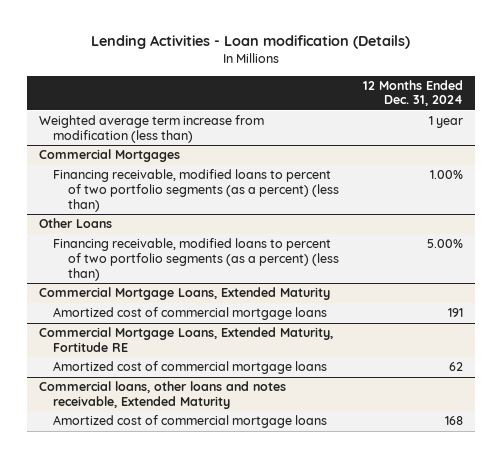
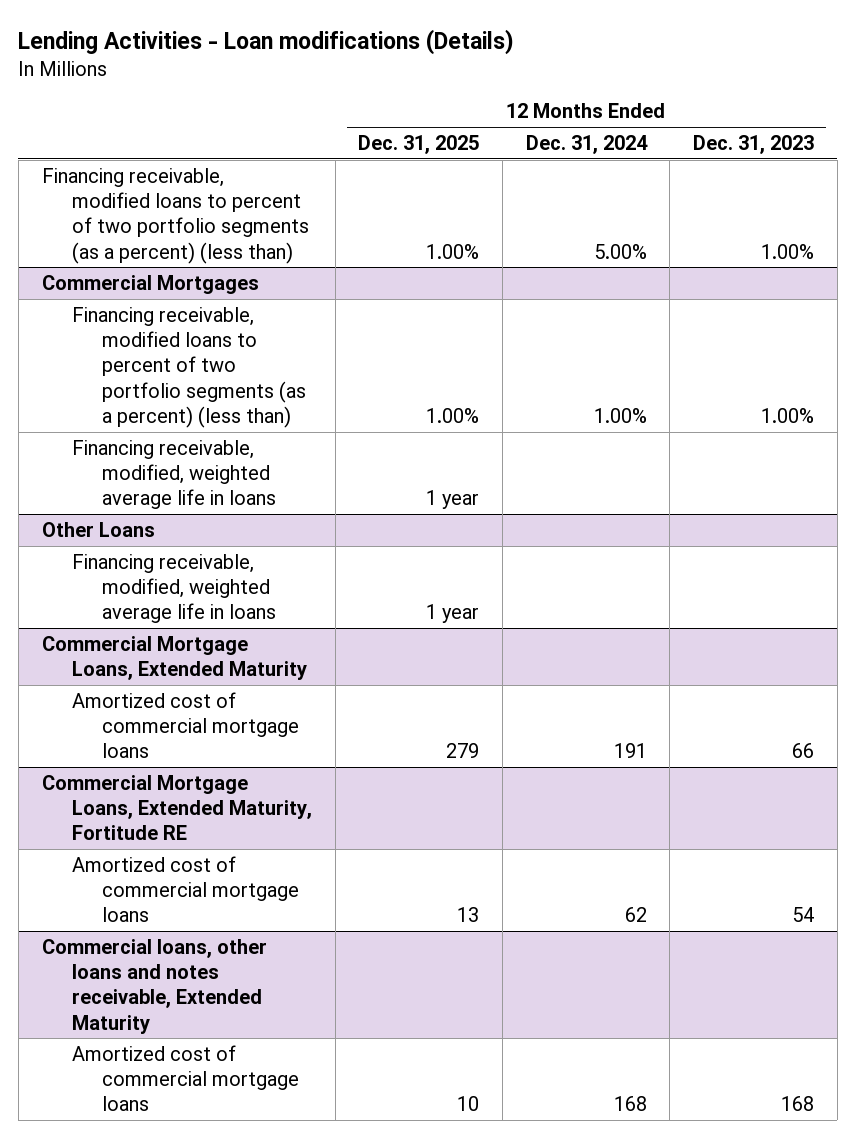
[90,35,410,50] Lending Activities - Loan modification (Details) -> [18,29,515,56] Lending Activities - Loan modifications (Details)
none -> [358,135,480,155] Dec. 31, 2025
none -> [693,135,815,155] Dec. 31, 2023
[38,115,264,143] Weighted average term increase from modification (less than) -> none
none -> [41,167,309,264] Financing receivable, modified loans to percent of two portfolio segments (as a percent) (less than)
none -> [71,439,277,510] Financing receivable, modified, weighted average life in loans
[53,238,340,281] Financing receivable, modified loans to percent of two portfolio segments (as a percent) (less than) -> none
none -> [71,553,277,624] Financing receivable, modified, weighted average life in loans

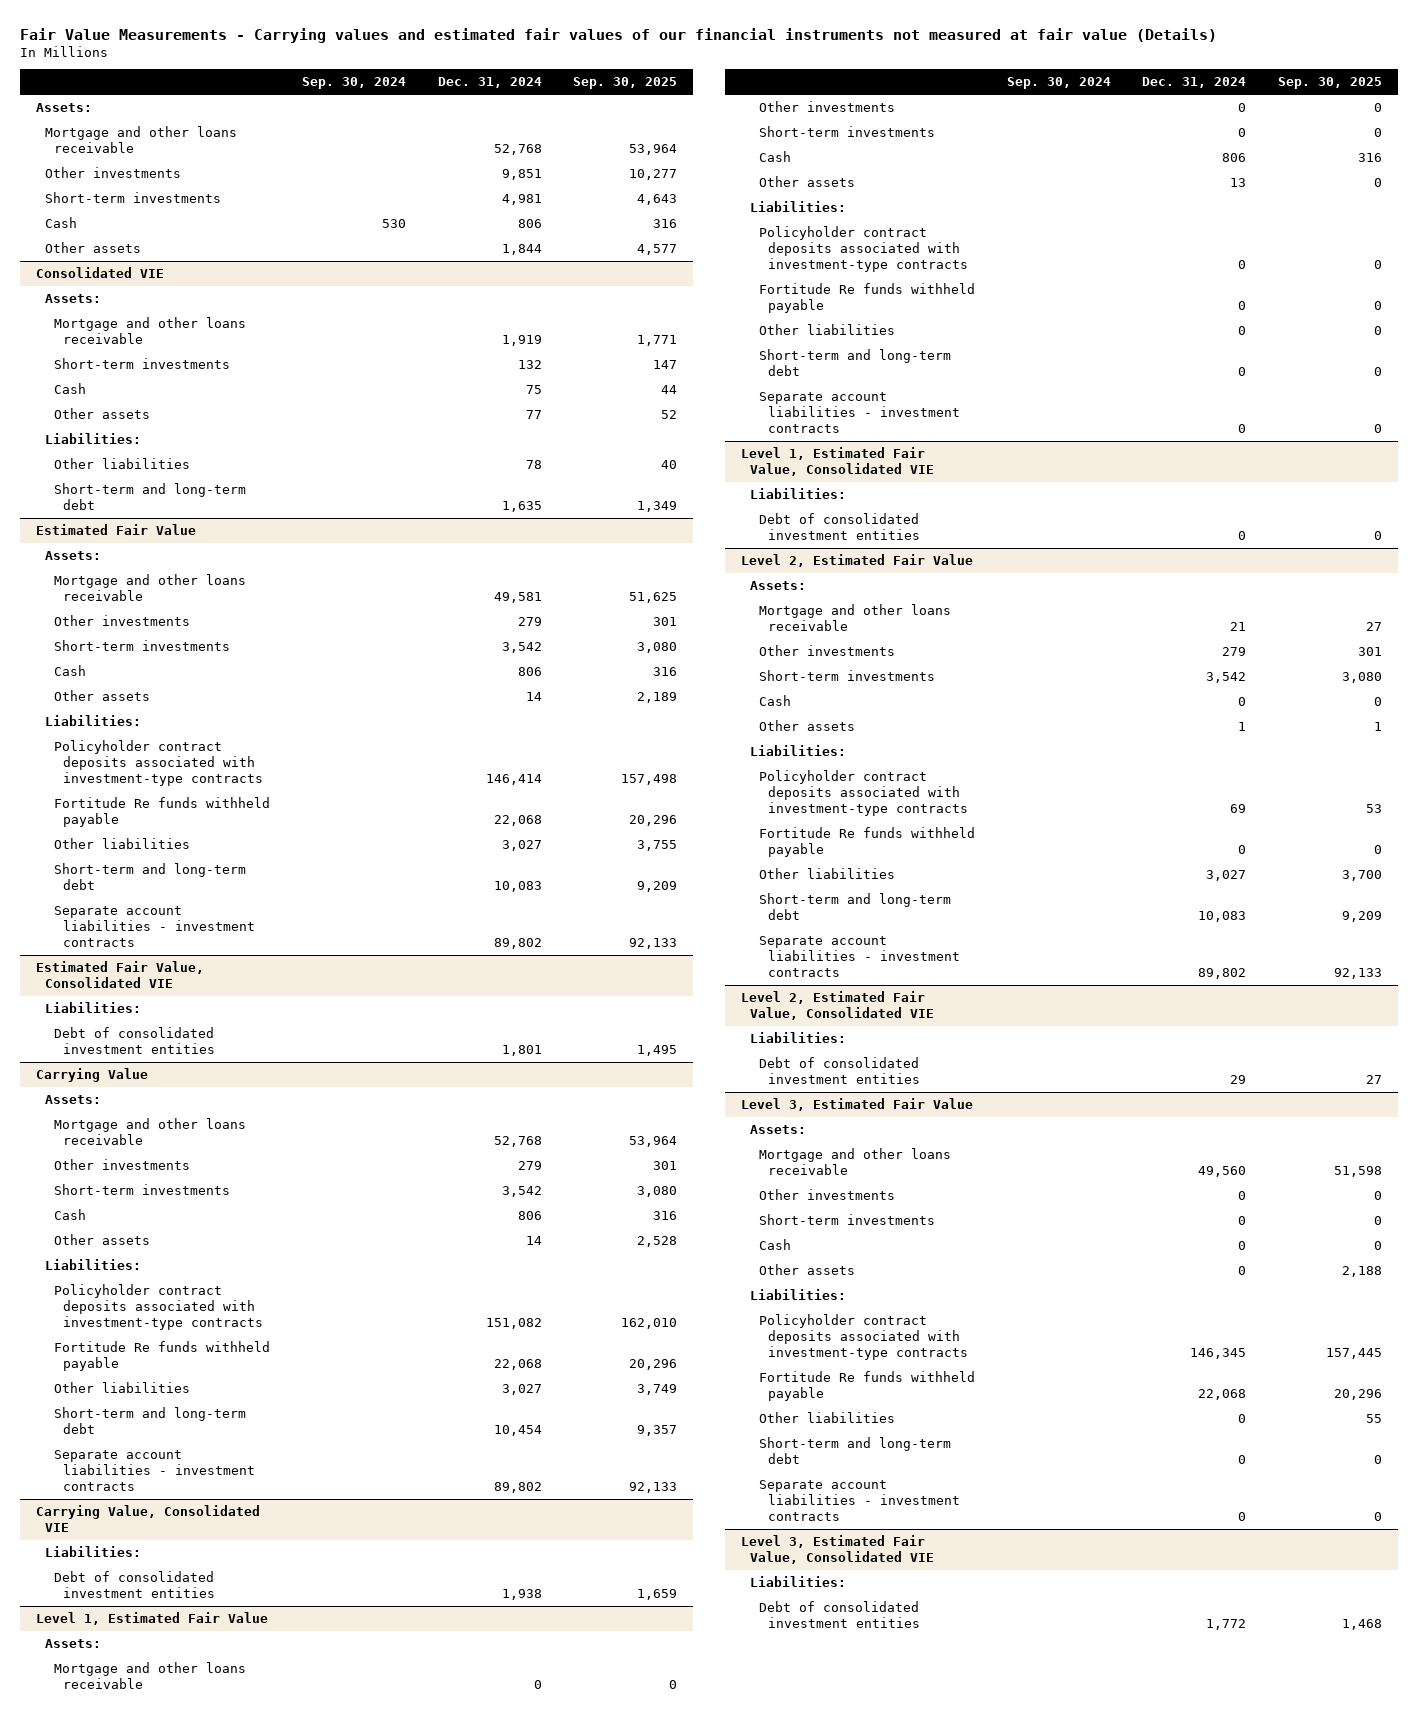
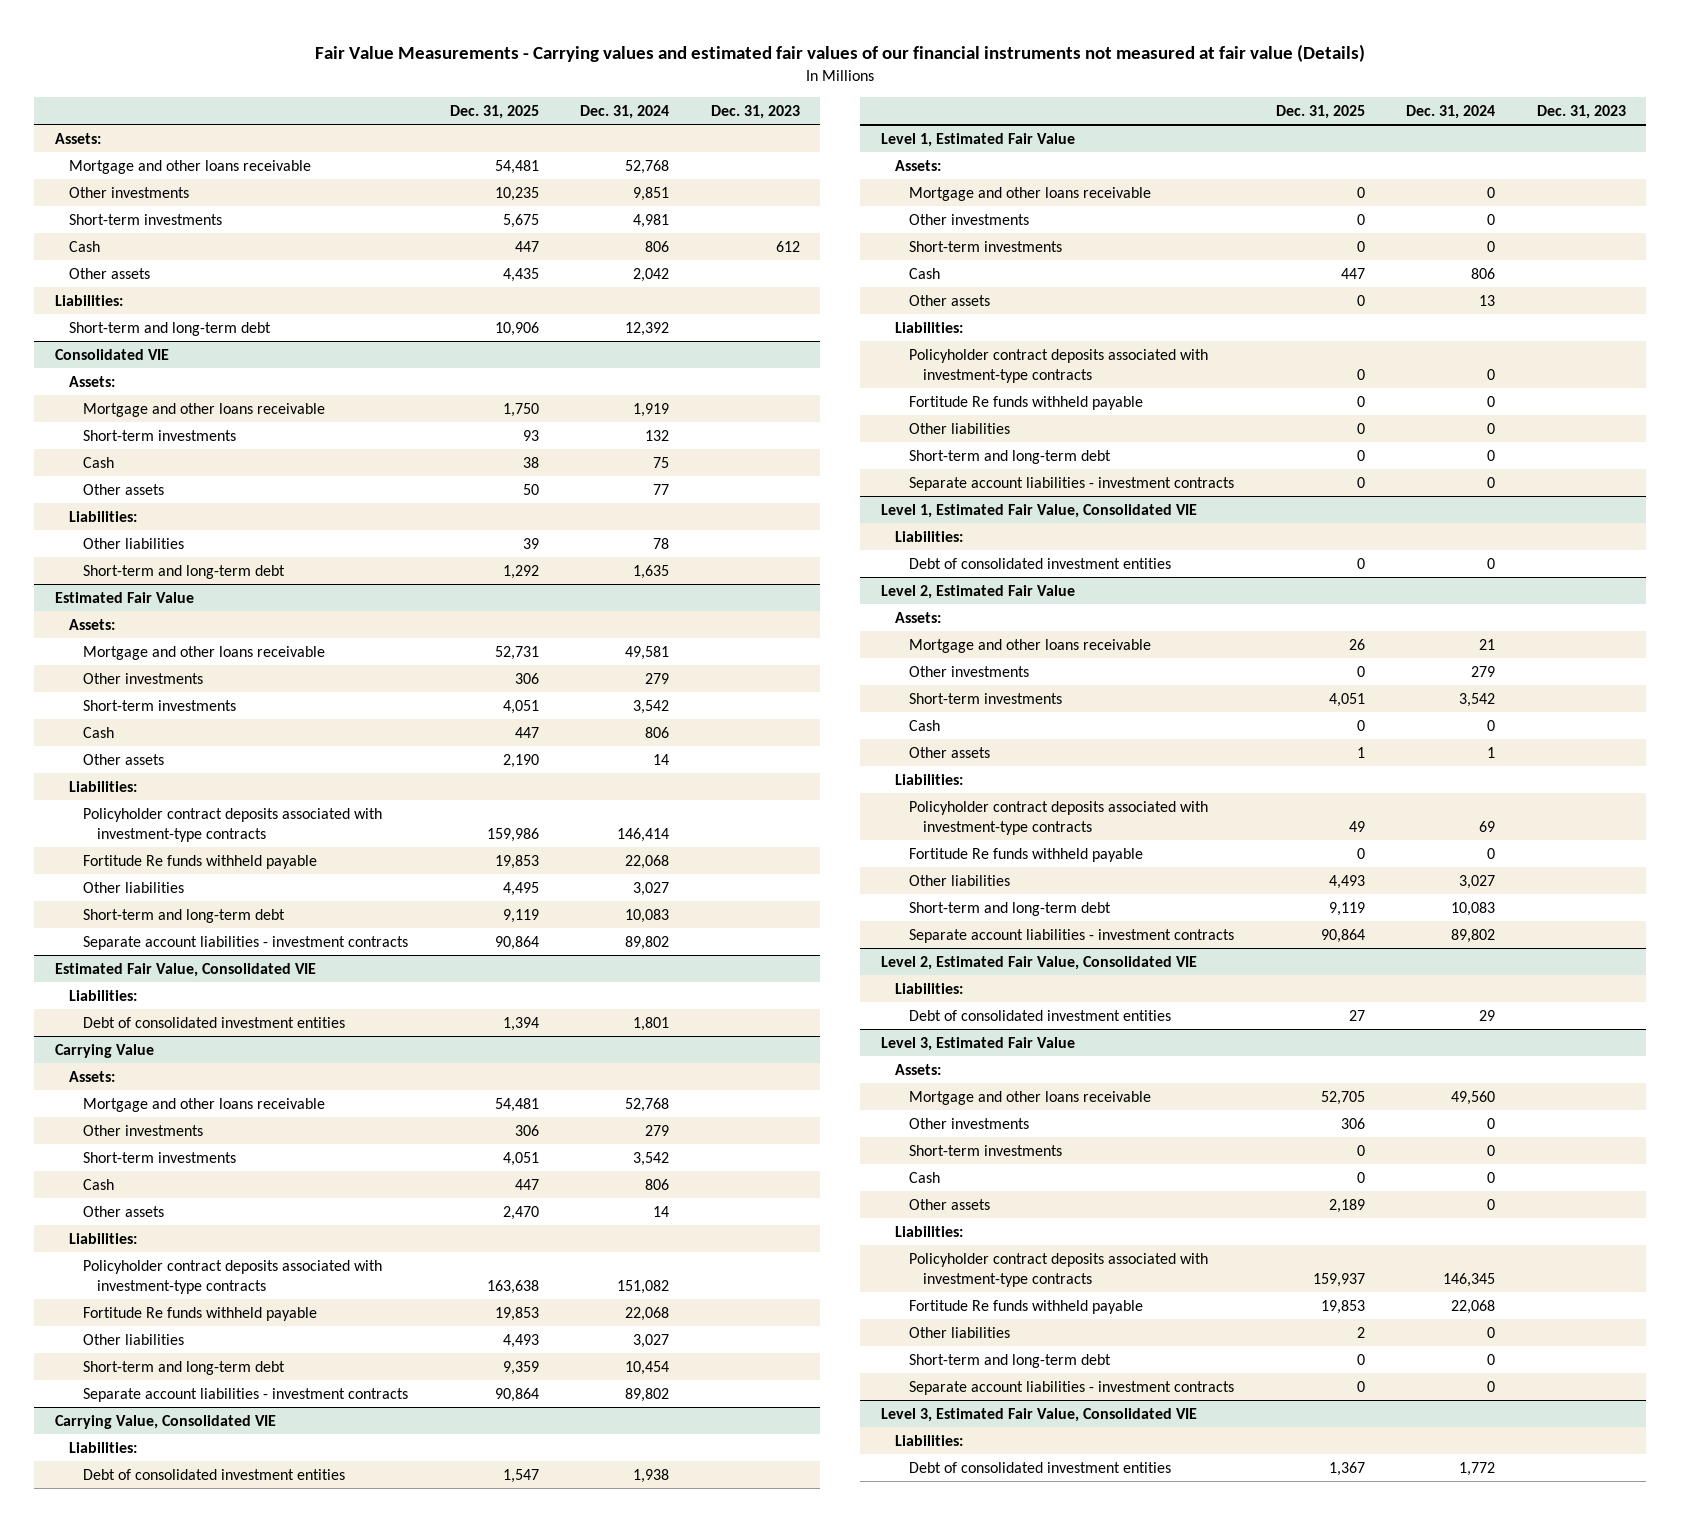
[301,77,406,90] Sep. 30, 2024 -> none
[573,77,678,90] Sep. 30, 2025 -> none
none -> [449,104,539,119] Dec. 31, 2025
none -> [710,104,800,119] Dec. 31, 2023
[501,244,542,256] 1,844 -> [633,267,670,282] 2,042
none -> [55,294,124,306] Liabilities:
none -> [69,321,272,336] Short-term and long-term debt

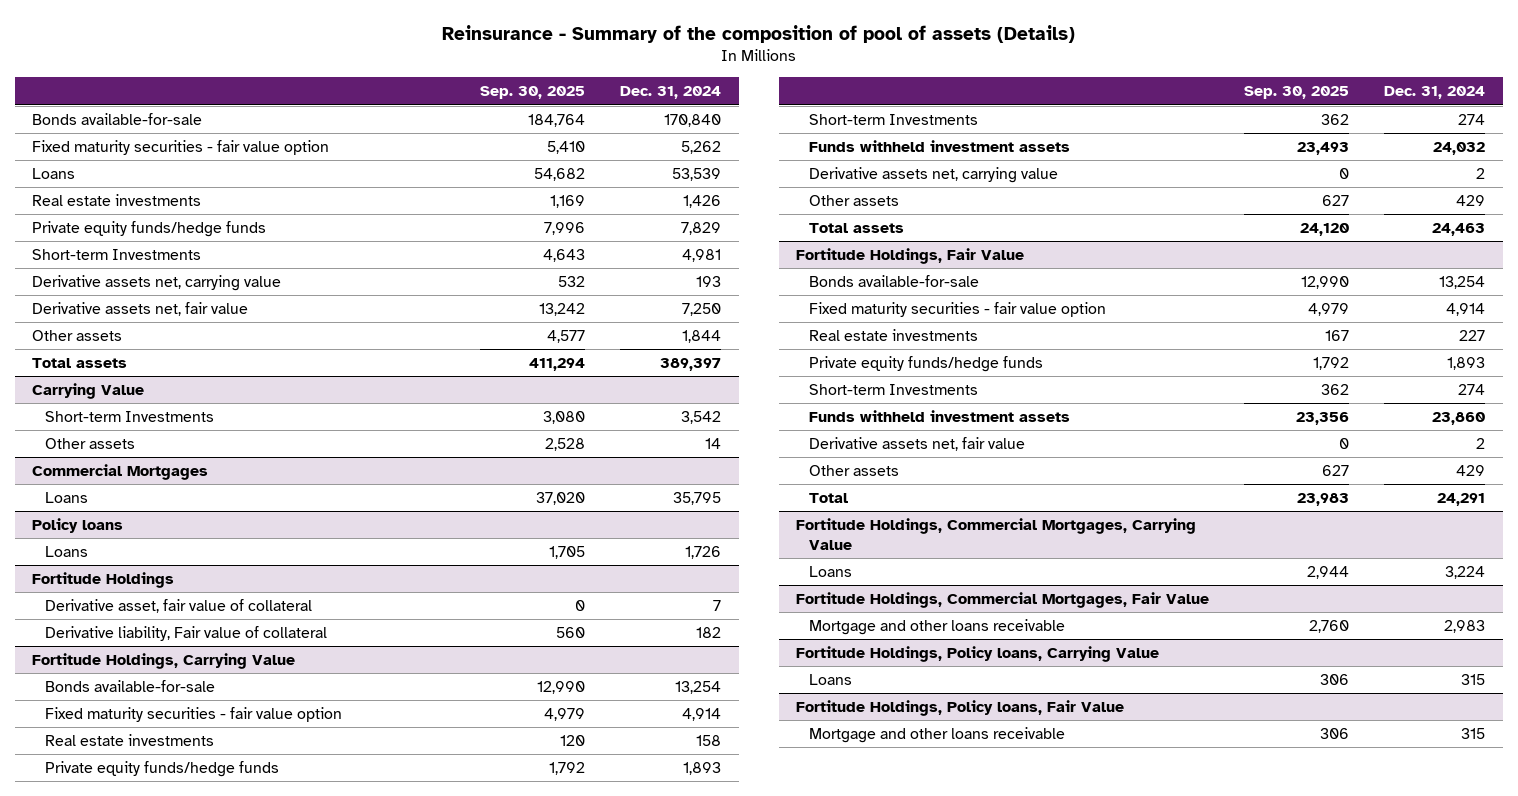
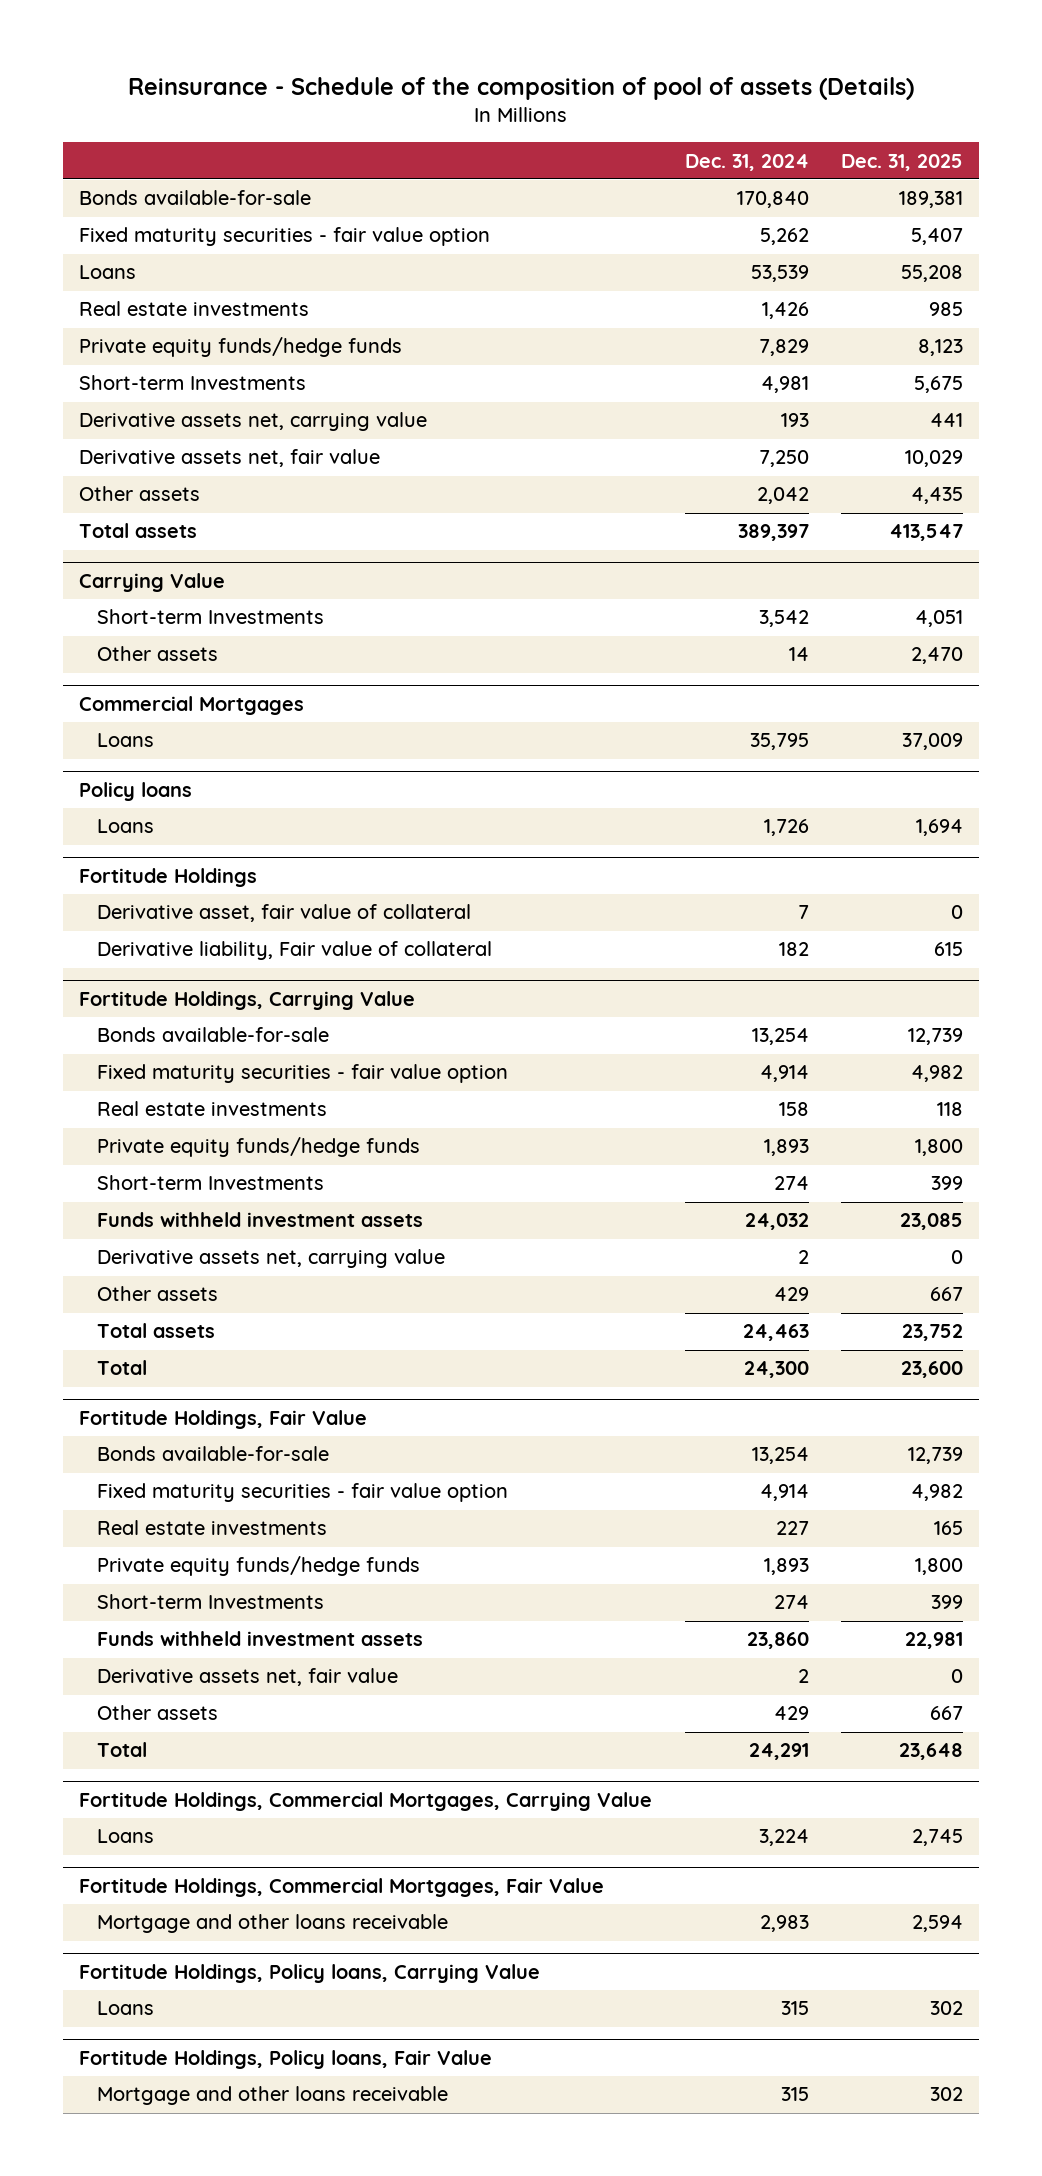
[441,24,1075,43] Reinsurance - Summary of the composition of pool of assets (Details) -> [128,76,915,100] Reinsurance - Schedule of the composition of pool of assets (Details)
[480,86,586,100] Sep. 30, 2025 -> none
none -> [840,153,963,171] Dec. 31, 2025
[682,330,722,344] 1,844 -> [756,487,809,505] 2,042
none -> [96,1360,147,1376] Total

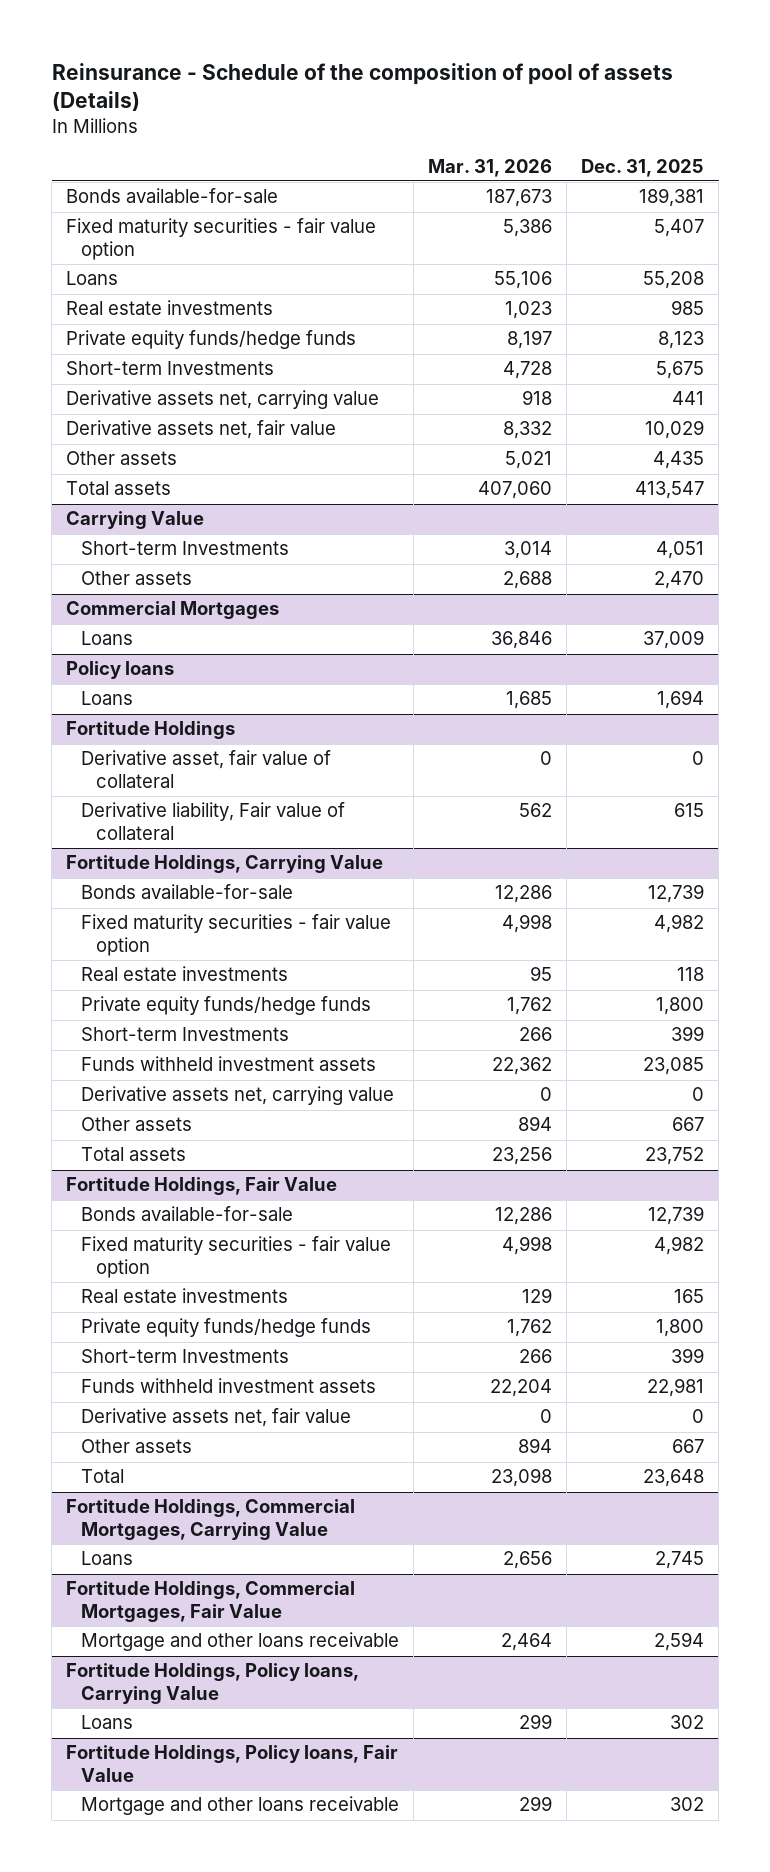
[684,153,809,171] Dec. 31, 2024 -> none
none -> [428,158,553,177] Mar. 31, 2026
[96,1360,147,1376] Total -> none

